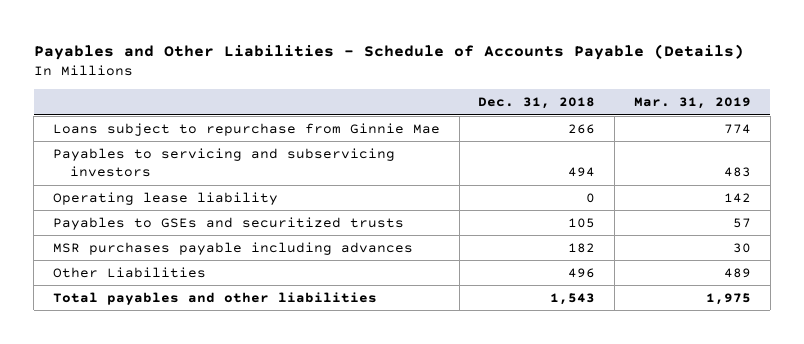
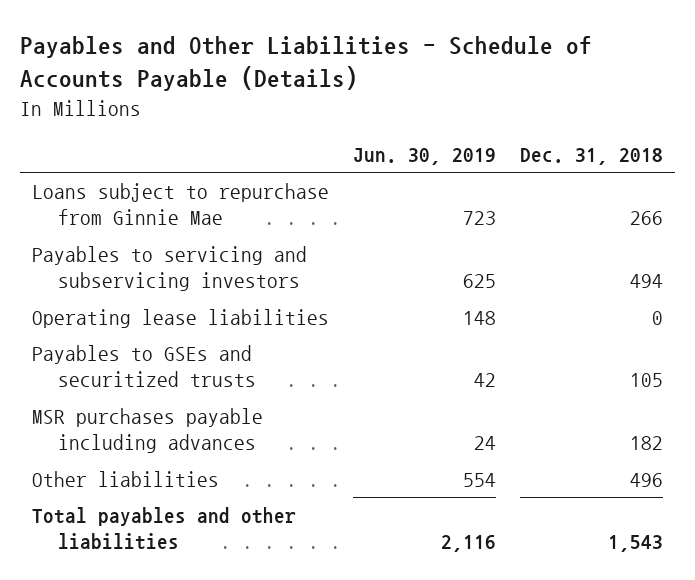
[634,97,752,110] Mar. 31, 2019 -> none
none -> [352,147,496,165] Jun. 30, 2019
[52,191,278,205] Operating lease liability -> [32,309,330,329] Operating lease liabilities
[52,266,206,278] Other Liabilities -> [32,471,220,488] Other liabilities

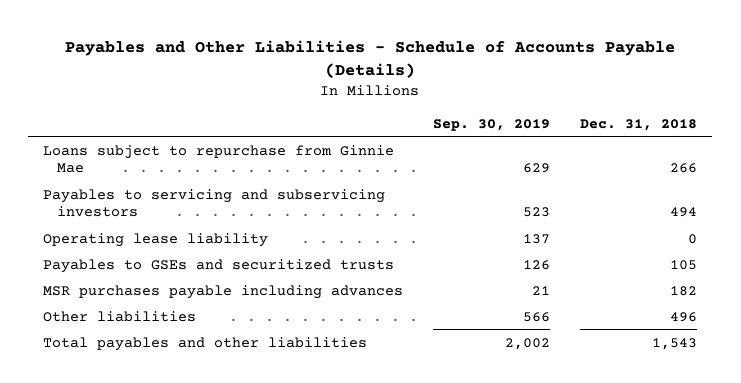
[352,147,496,165] Jun. 30, 2019 -> none
none -> [433,118,551,131] Sep. 30, 2019
[32,309,330,329] Operating lease liabilities -> [43,232,269,247] Operating lease liability

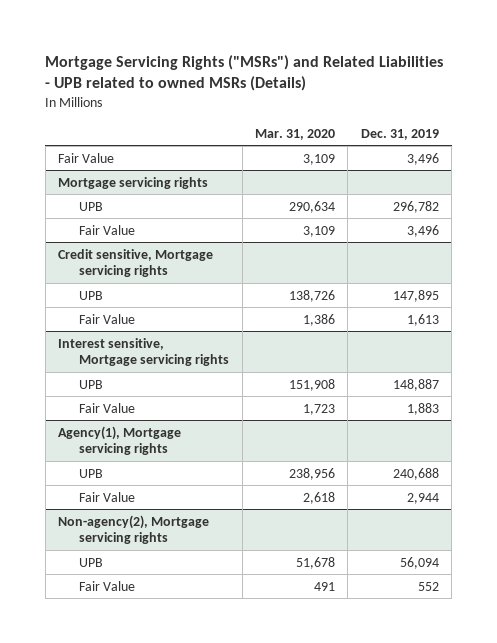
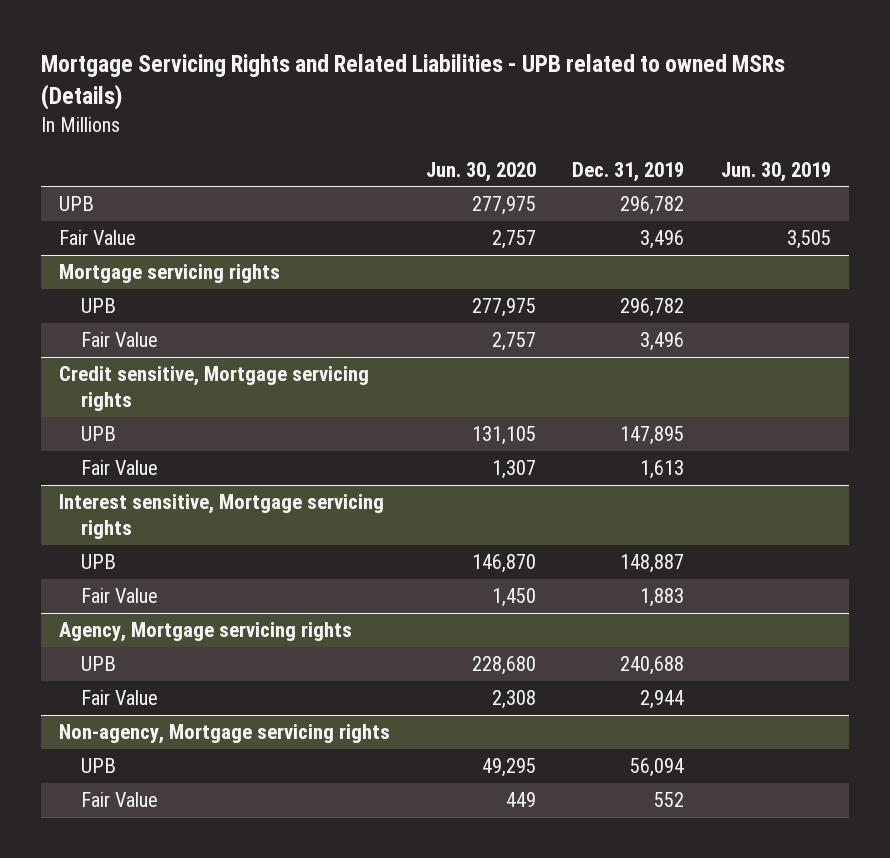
[45,54,444,92] Mortgage Servicing Rights ("MSRs") and Related Liabilities - UPB related to owned MSRs (Details) -> [40,54,785,111] Mortgage Servicing Rights and Related Liabilities - UPB related to owned MSRs (Details)
[254,128,335,140] Mar. 31, 2020 -> none
none -> [426,161,537,182] Jun. 30, 2020
none -> [720,161,831,182] Jun. 30, 2019
none -> [58,196,94,212] UPB
[58,425,182,455] Agency(1), Mortgage servicing rights -> [58,622,352,643] Agency, Mortgage servicing rights
[58,514,210,544] Non-agency(2), Mortgage servicing rights -> [58,724,390,745] Non-agency, Mortgage servicing rights

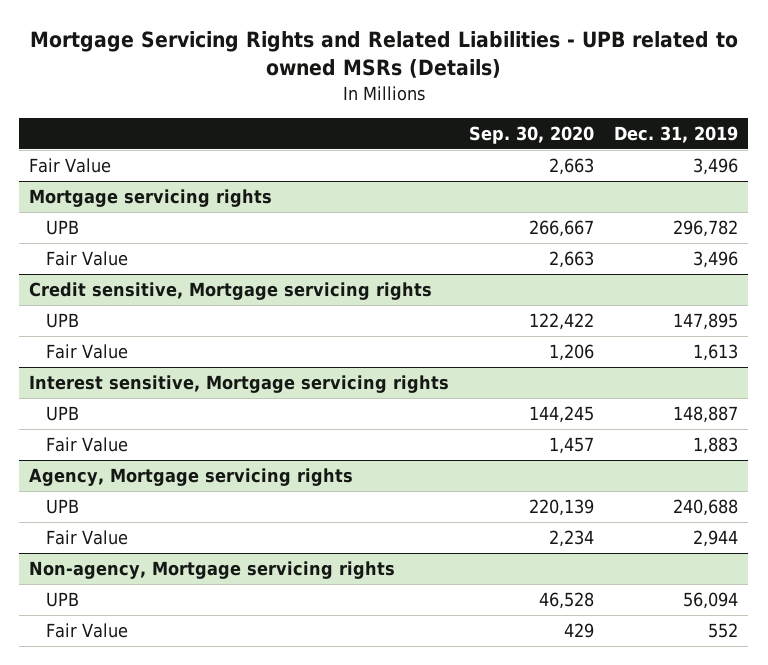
[426,161,537,182] Jun. 30, 2020 -> none
[720,161,831,182] Jun. 30, 2019 -> none
none -> [469,125,595,144] Sep. 30, 2020
[58,196,94,212] UPB -> none

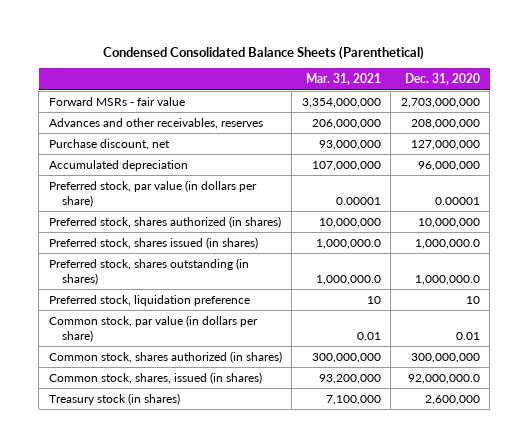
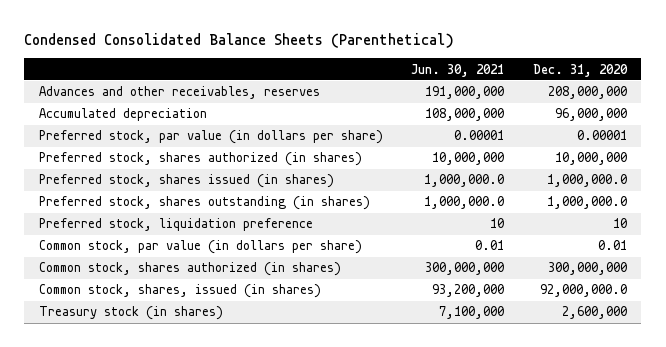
[305,73,381,86] Mar. 31, 2021 -> none
none -> [411,63,505,77] Jun. 30, 2021
[48,96,185,106] Forward MSRs - fair value -> none
[48,138,170,150] Purchase discount, net -> none

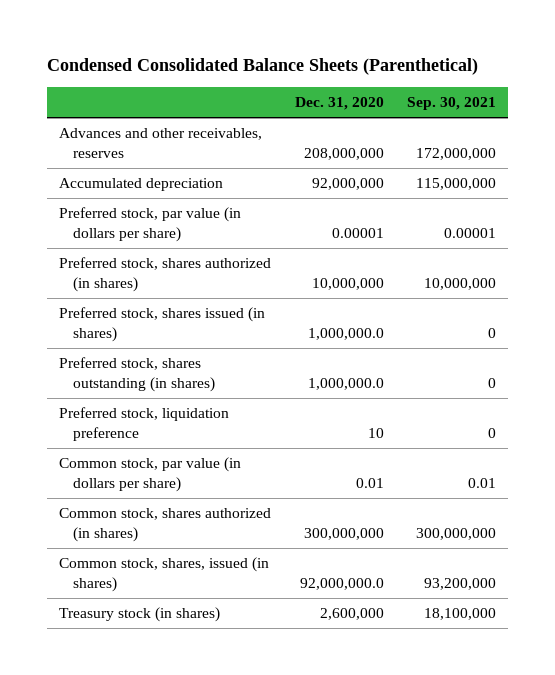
[411,63,505,77] Jun. 30, 2021 -> none
none -> [407,97,497,111] Sep. 30, 2021
[554,108,627,122] 96,000,000 -> [311,178,384,191] 92,000,000

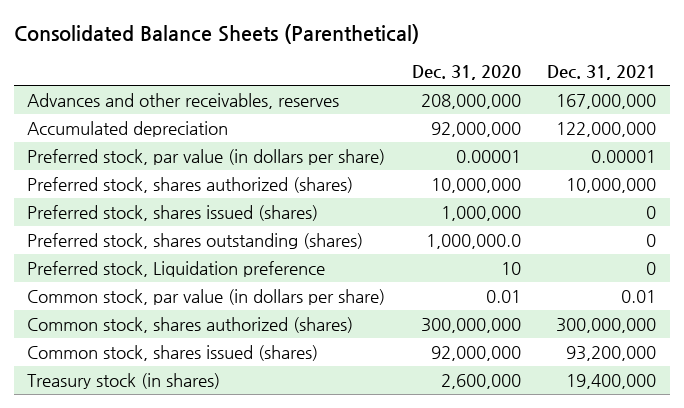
[47,58,479,76] Condensed Consolidated Balance Sheets (Parenthetical) -> [13,24,419,45] Consolidated Balance Sheets (Parenthetical)
[407,97,497,111] Sep. 30, 2021 -> none
none -> [547,65,657,81] Dec. 31, 2021
[58,257,271,293] Preferred stock, shares authorized (in shares) -> [27,176,354,193] Preferred stock, shares authorized (shares)
[58,307,265,343] Preferred stock, shares issued (in shares) -> [27,204,319,221] Preferred stock, shares issued (shares)
[307,328,384,341] 1,000,000.0 -> [440,205,521,221] 1,000,000
[58,357,215,393] Preferred stock, shares outstanding (in shares) -> [27,232,364,249] Preferred stock, shares outstanding (shares)
[58,407,229,442] Preferred stock, liquidation preference -> [27,260,326,277] Preferred stock, Liquidation preference
[58,508,271,543] Common stock, shares authorized (in shares) -> [27,316,354,333] Common stock, shares authorized (shares)
[58,557,269,593] Common stock, shares, issued (in shares) -> [27,344,319,361] Common stock, shares issued (shares)
[299,578,384,591] 92,000,000.0 -> [430,345,521,361] 92,000,000

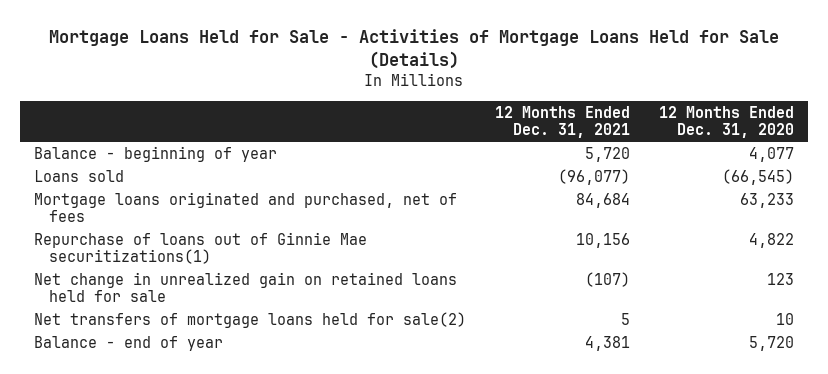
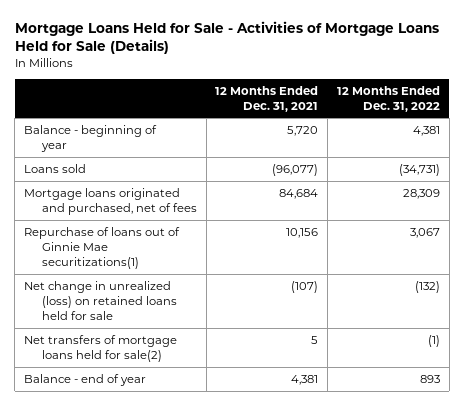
[658,105,794,139] 12 Months Ended Dec. 31, 2020 -> none
none -> [337,85,441,112] 12 Months Ended Dec. 31, 2022
[34,271,458,303] Net change in unrealized gain on retained loans held for sale -> [24,280,177,321] Net change in unrealized (loss) on retained loans held for sale

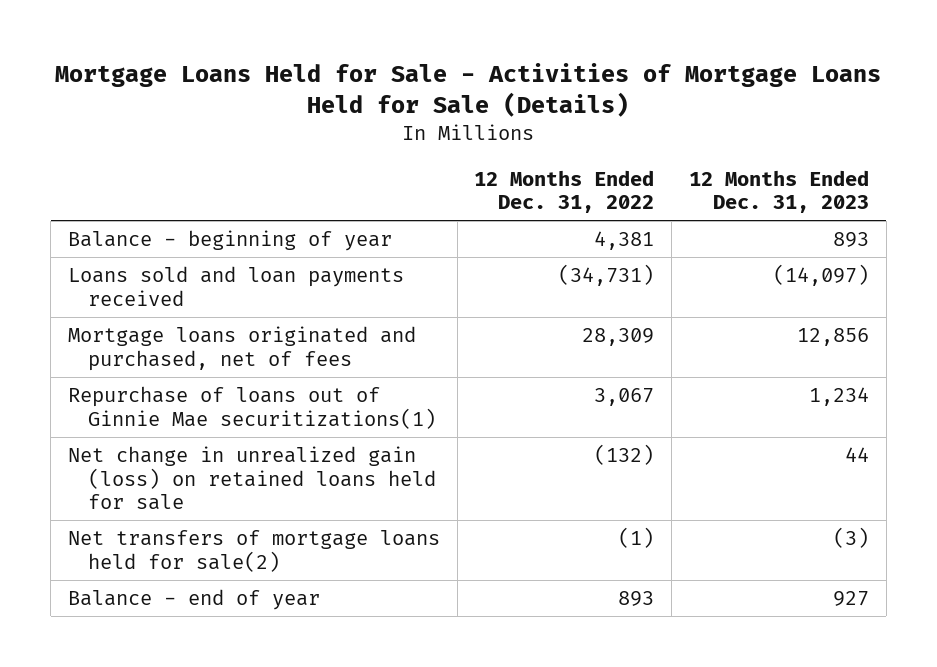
[215,85,319,112] 12 Months Ended Dec. 31, 2021 -> none
none -> [688,169,869,214] 12 Months Ended Dec. 31, 2023
[24,163,87,173] Loans sold -> [68,266,405,306] Loans sold and loan payments received
[24,280,177,321] Net change in unrealized (loss) on retained loans held for sale -> [68,446,437,511] Net change in unrealized gain (loss) on retained loans held for sale

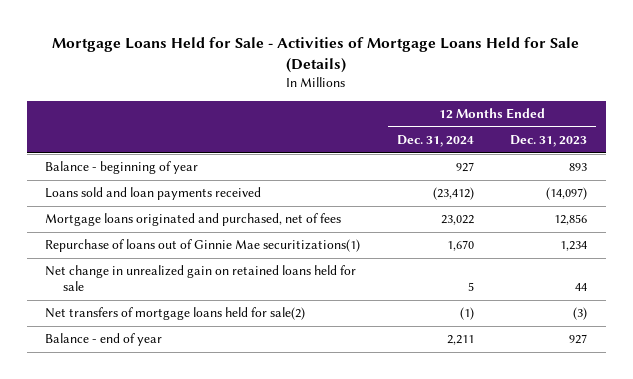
[474,169,655,214] 12 Months Ended Dec. 31, 2022 -> none
none -> [396,135,474,148] Dec. 31, 2024
[68,446,437,511] Net change in unrealized gain (loss) on retained loans held for sale -> [45,265,357,291] Net change in unrealized gain on retained loans held for sale

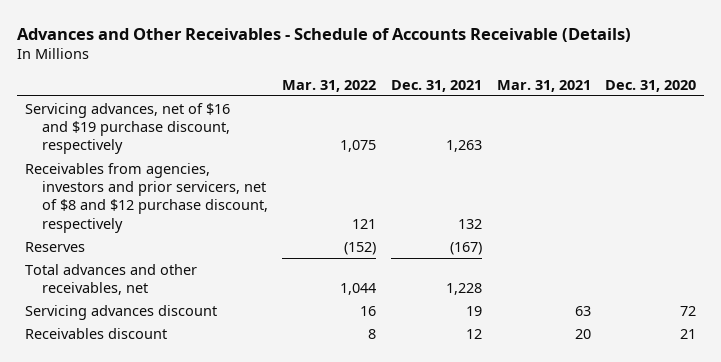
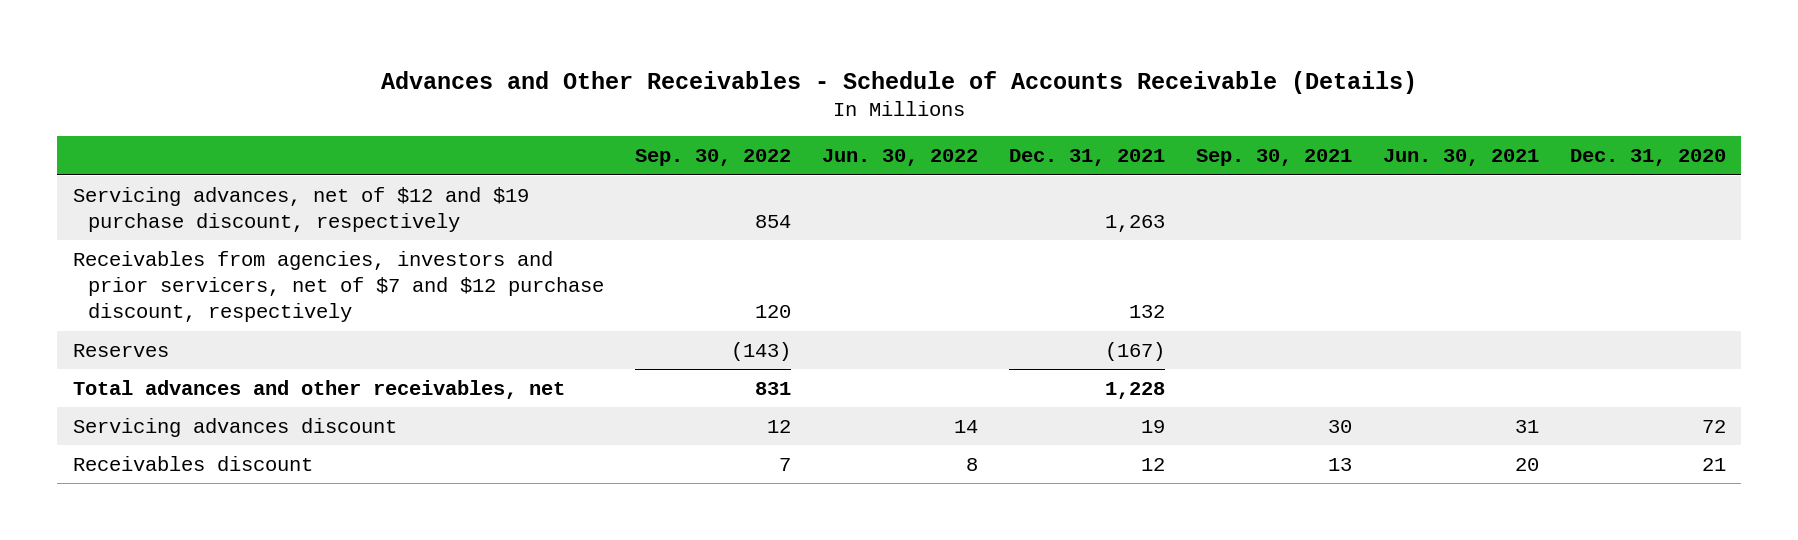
[282,79,377,92] Mar. 31, 2022 -> none
[496,79,591,92] Mar. 31, 2021 -> none
none -> [634,149,791,167] Sep. 30, 2022
none -> [821,149,978,167] Jun. 30, 2022
none -> [1195,149,1352,167] Sep. 30, 2021
none -> [1382,149,1539,167] Jun. 30, 2021
[24,102,230,155] Servicing advances, net of $16 and $19 purchase discount, respectively -> [72,186,529,232] Servicing advances, net of $12 and $19 purchase discount, respectively
[24,162,268,233] Receivables from agencies, investors and prior servicers, net of $8 and $12 purchase discount, respectively -> [72,250,604,323] Receivables from agencies, investors and prior servicers, net of $7 and $12 purchase discount, respectively

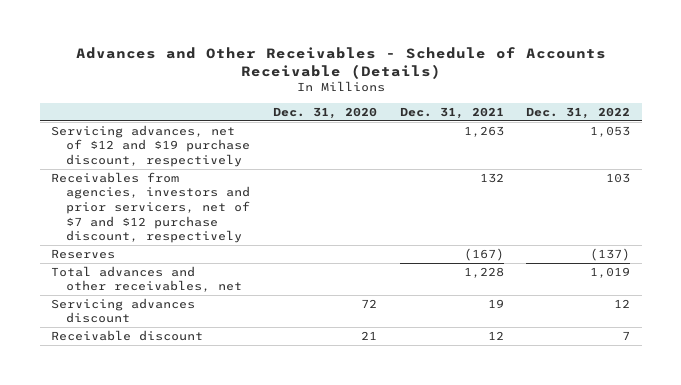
[634,149,791,167] Sep. 30, 2022 -> none
[821,149,978,167] Jun. 30, 2022 -> none
[1195,149,1352,167] Sep. 30, 2021 -> none
[1382,149,1539,167] Jun. 30, 2021 -> none
none -> [526,106,631,119] Dec. 31, 2022
[72,455,313,471] Receivables discount -> [51,329,204,341] Receivable discount

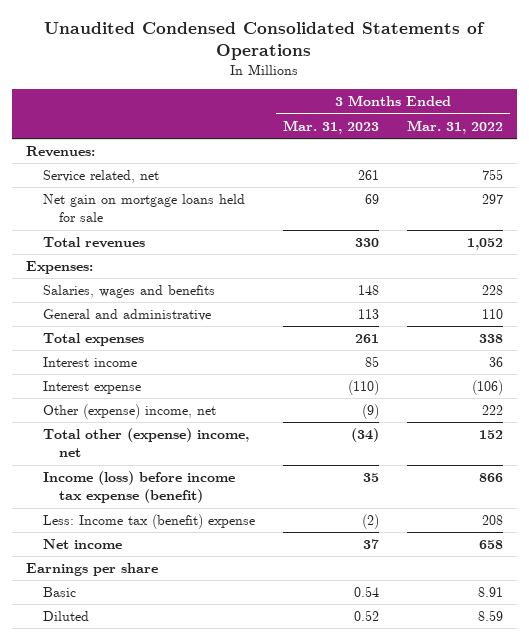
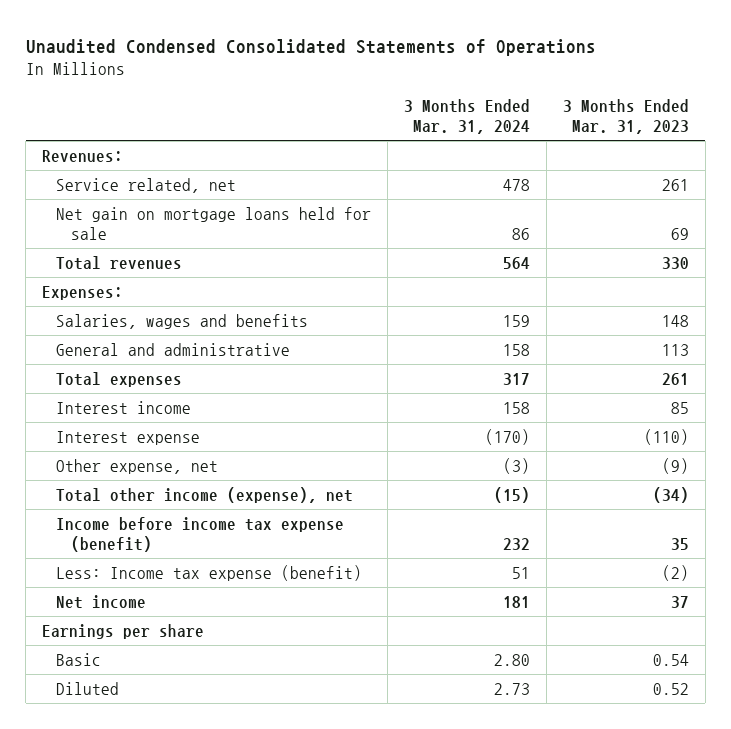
[406,119,503,134] Mar. 31, 2022 -> none
none -> [404,98,531,134] 3 Months Ended Mar. 31, 2024
[42,404,216,420] Other (expense) income, net -> [56,458,219,474] Other expense, net
[42,428,249,458] Total other (expense) income, net -> [56,486,354,503] Total other income (expense), net
[42,471,235,504] Income (loss) before income tax expense (benefit) -> [56,516,345,553] Income before income tax expense (benefit)
[42,514,255,530] Less: Income tax (benefit) expense -> [56,564,363,581] Less: Income tax expense (benefit)

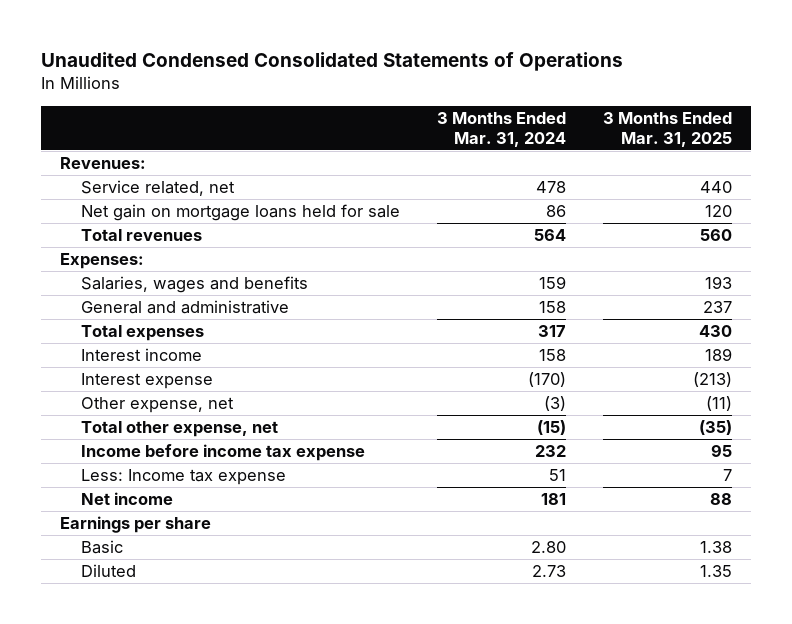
[562,98,689,134] 3 Months Ended Mar. 31, 2023 -> none
none -> [603,111,733,147] 3 Months Ended Mar. 31, 2025
[56,486,354,503] Total other income (expense), net -> [81,421,279,438] Total other expense, net
[56,516,345,553] Income before income tax expense (benefit) -> [81,444,366,462] Income before income tax expense
[56,564,363,581] Less: Income tax expense (benefit) -> [81,469,287,486] Less: Income tax expense

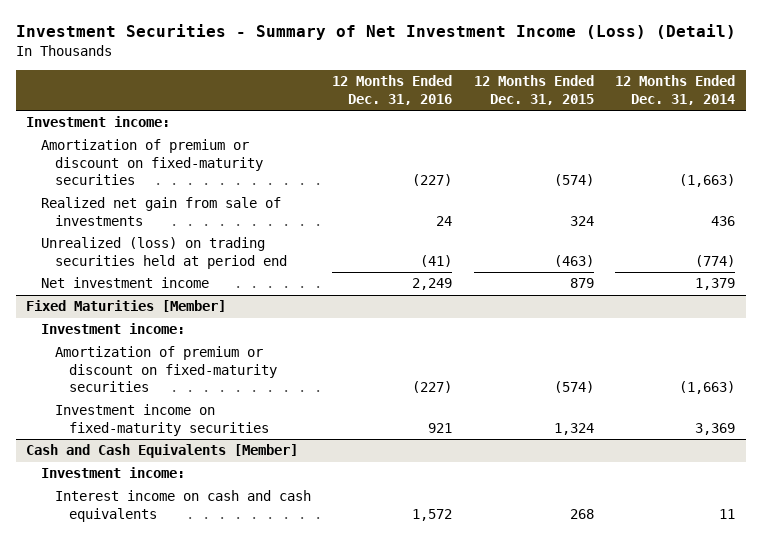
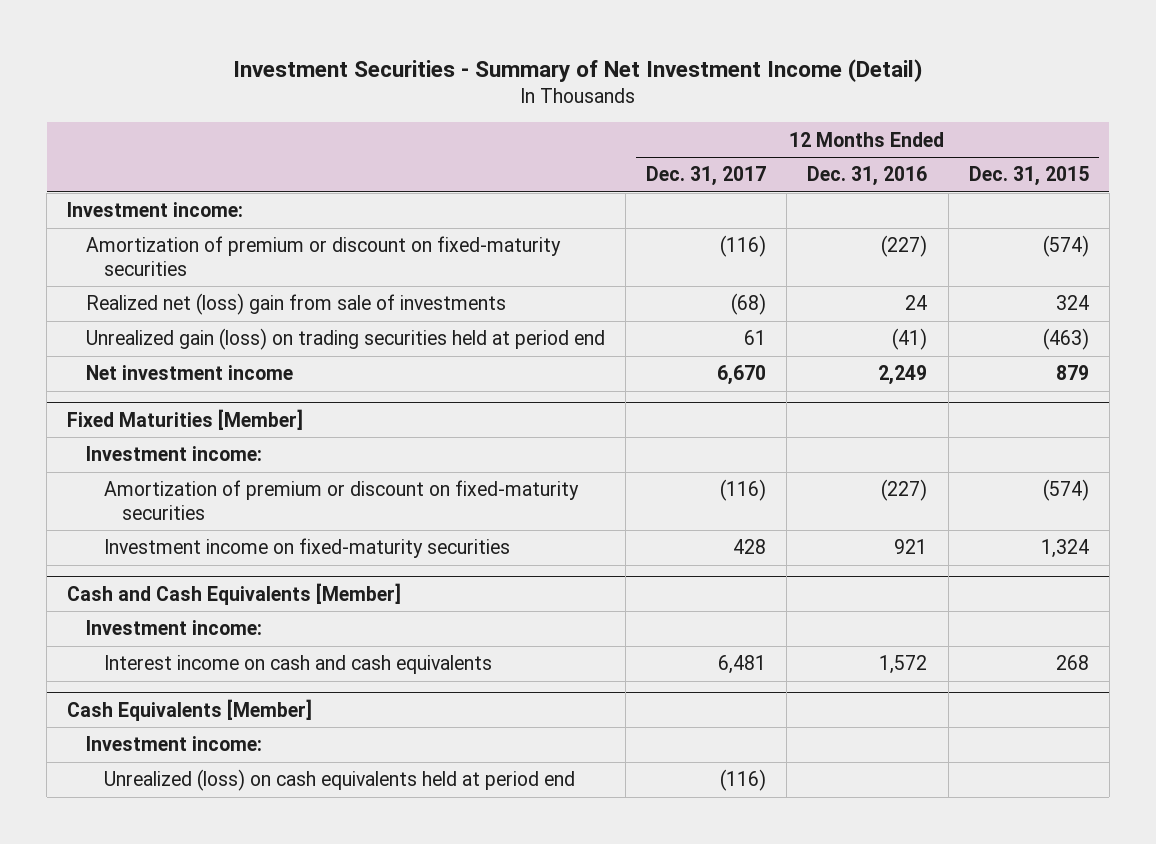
[15,24,736,41] Investment Securities - Summary of Net Investment Income (Loss) (Detail) -> [233,58,923,82] Investment Securities - Summary of Net Investment Income (Detail)
[614,75,735,105] 12 Months Ended Dec. 31, 2014 -> none
none -> [646,166,767,187] Dec. 31, 2017
[40,197,281,226] Realized net gain from sale of investments -> [85,293,506,316] Realized net (loss) gain from sale of investments
[40,237,288,269] Unrealized (loss) on trading securities held at period end -> [85,328,605,351] Unrealized gain (loss) on trading securities held at period end
none -> [67,699,313,722] Cash Equivalents [Member]
none -> [85,736,262,752] Investment income:
none -> [103,769,575,792] Unrealized (loss) on cash equivalents held at period end

